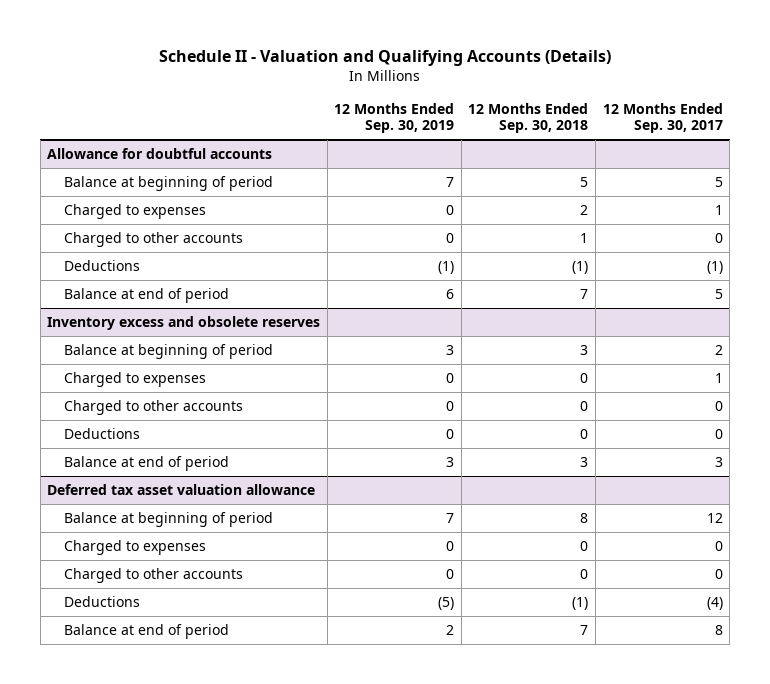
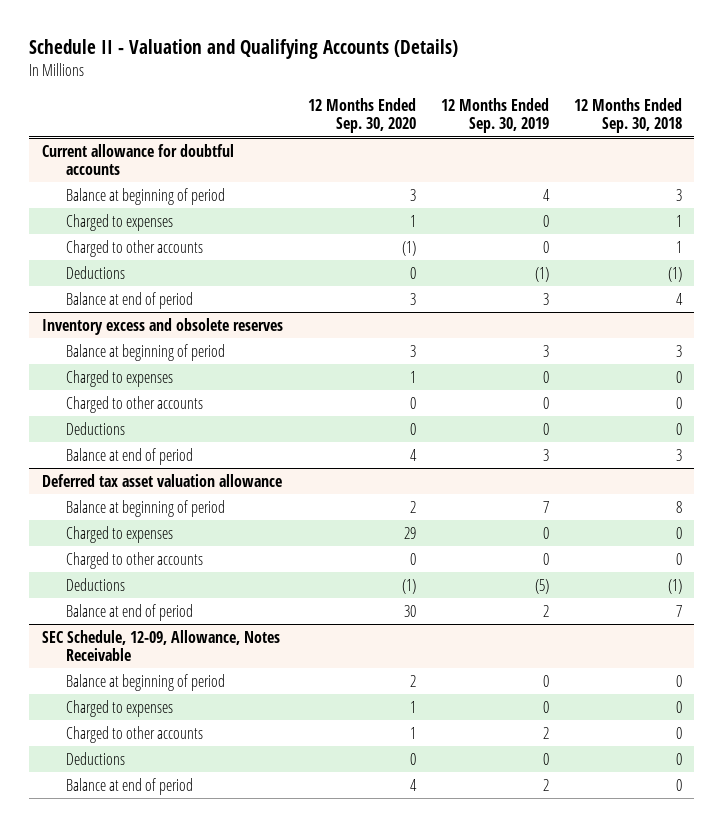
[602,102,723,134] 12 Months Ended Sep. 30, 2017 -> none
none -> [307,97,416,134] 12 Months Ended Sep. 30, 2020
[47,147,273,159] Allowance for doubtful accounts -> [41,143,234,176] Current allowance for doubtful accounts
[446,176,455,187] 7 -> [542,188,550,201] 4
[580,176,589,187] 5 -> [675,188,682,201] 3
[580,204,589,215] 2 -> [675,214,682,227] 1
[446,288,455,299] 6 -> [542,292,549,305] 3
[580,288,589,299] 7 -> [675,292,683,305] 4
none -> [41,629,280,662] SEC Schedule, 12-09, Allowance, Notes Receivable
none -> [65,673,225,691] Balance at beginning of period
none -> [65,699,173,717] Charged to expenses
none -> [65,725,203,743] Charged to other accounts
none -> [65,751,125,765] Deductions
none -> [65,777,193,795] Balance at end of period

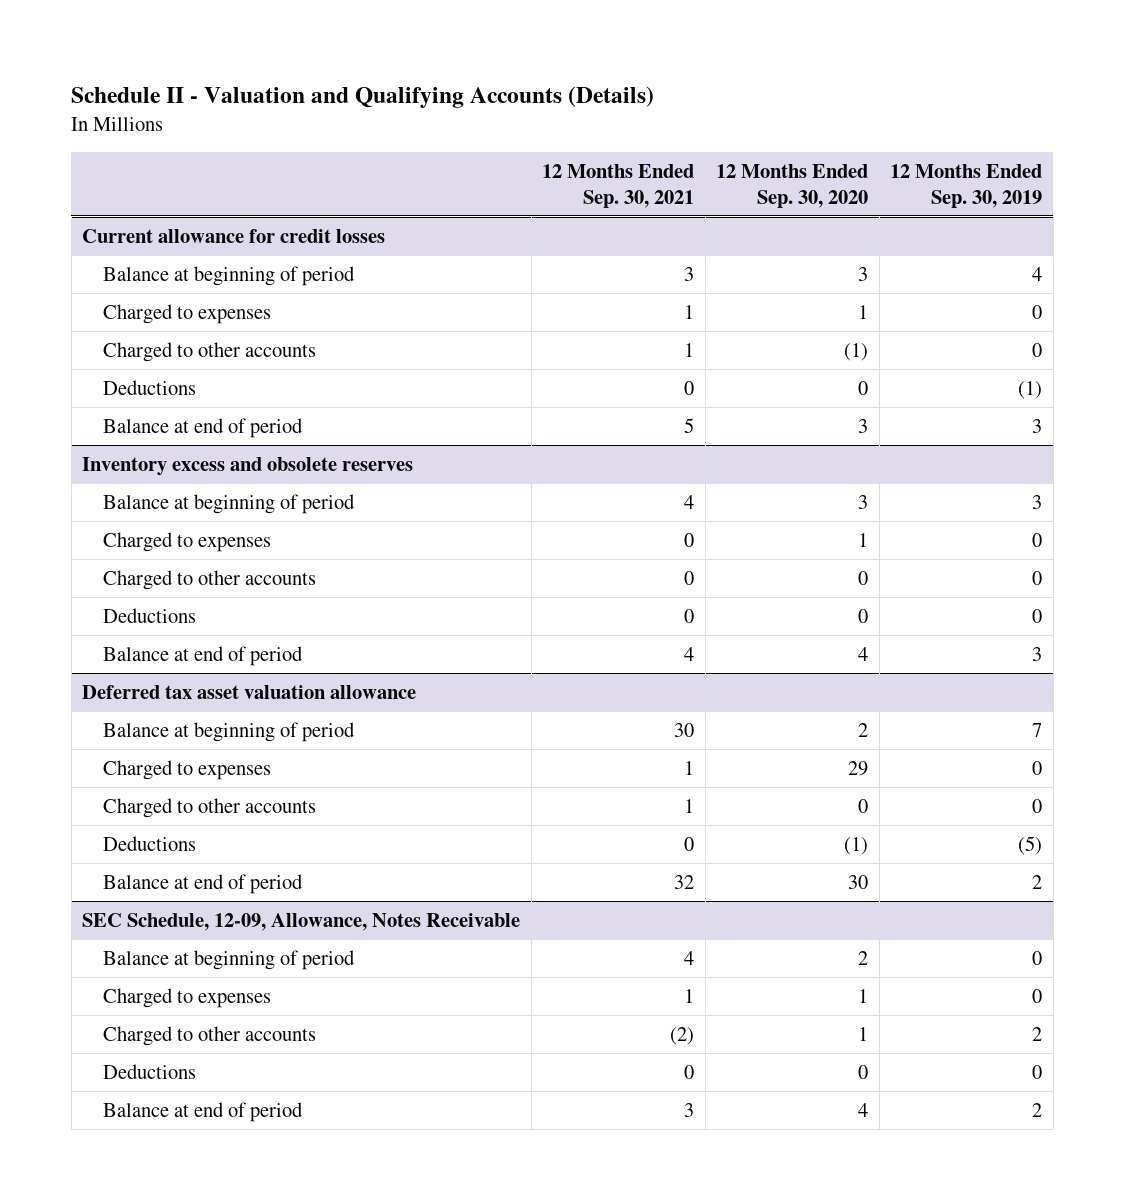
[573,97,682,134] 12 Months Ended Sep. 30, 2018 -> none
none -> [542,163,695,208] 12 Months Ended Sep. 30, 2021
[41,143,234,176] Current allowance for doubtful accounts -> [82,228,386,243] Current allowance for credit losses

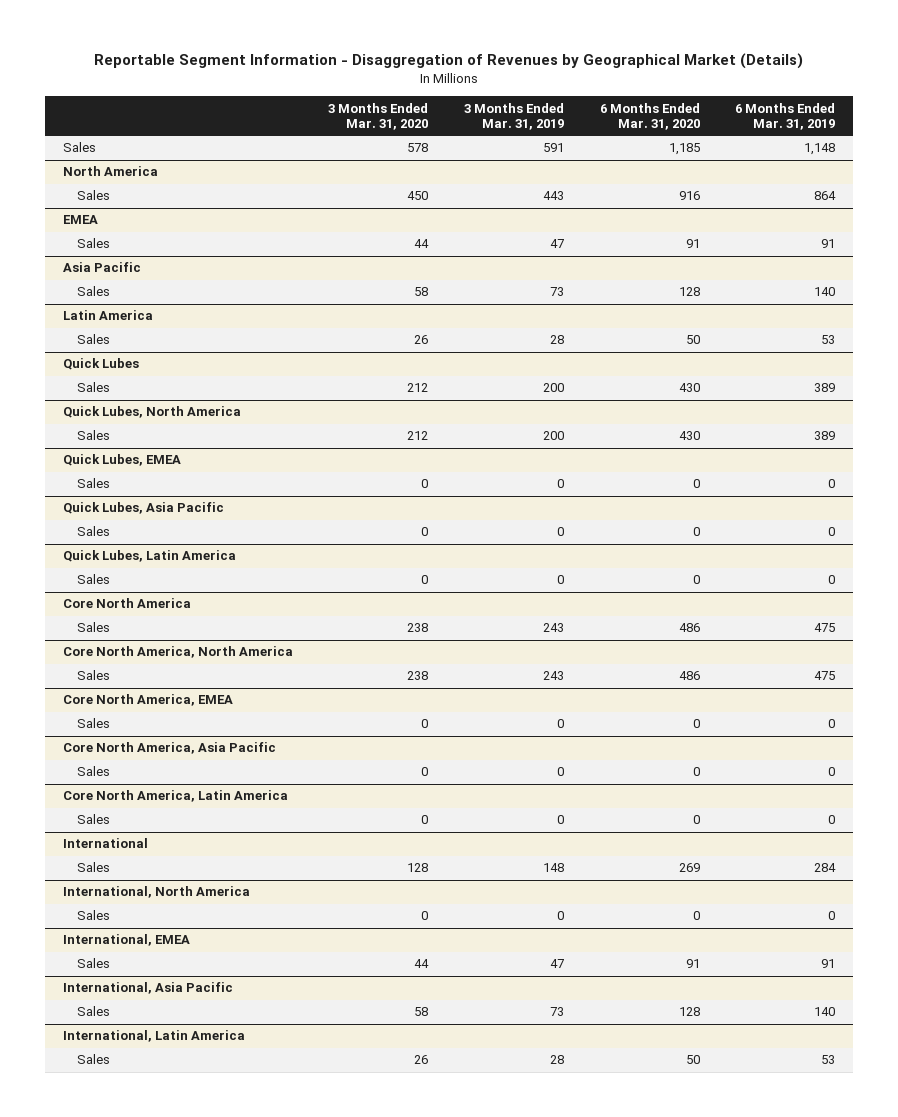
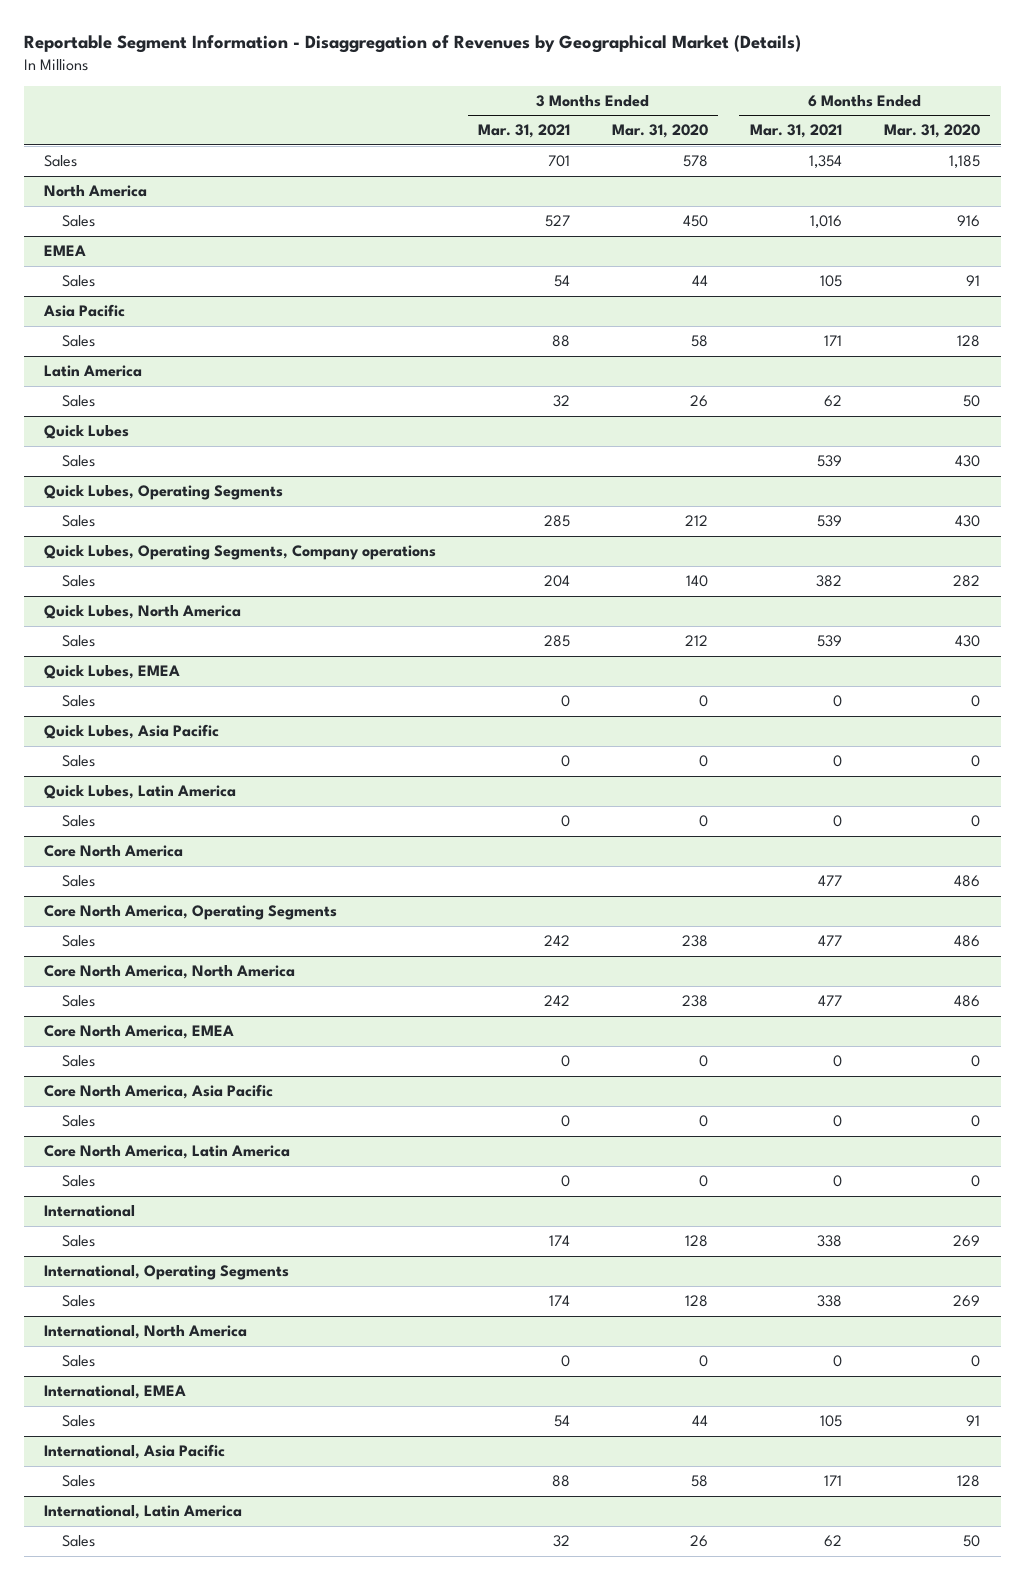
[464,102,565,130] 3 Months Ended Mar. 31, 2019 -> none
[735,102,836,130] 6 Months Ended Mar. 31, 2019 -> none
none -> [478,124,571,139] Mar. 31, 2021
none -> [749,124,842,139] Mar. 31, 2021
none -> [61,455,95,468] Sales
none -> [44,485,284,501] Quick Lubes, Operating Segments
none -> [44,545,437,561] Quick Lubes, Operating Segments, Company operations
none -> [61,575,95,588] Sales
none -> [61,875,95,888] Sales
none -> [44,905,338,921] Core North America, Operating Segments
none -> [44,1265,290,1281] International, Operating Segments
none -> [61,1295,95,1308] Sales

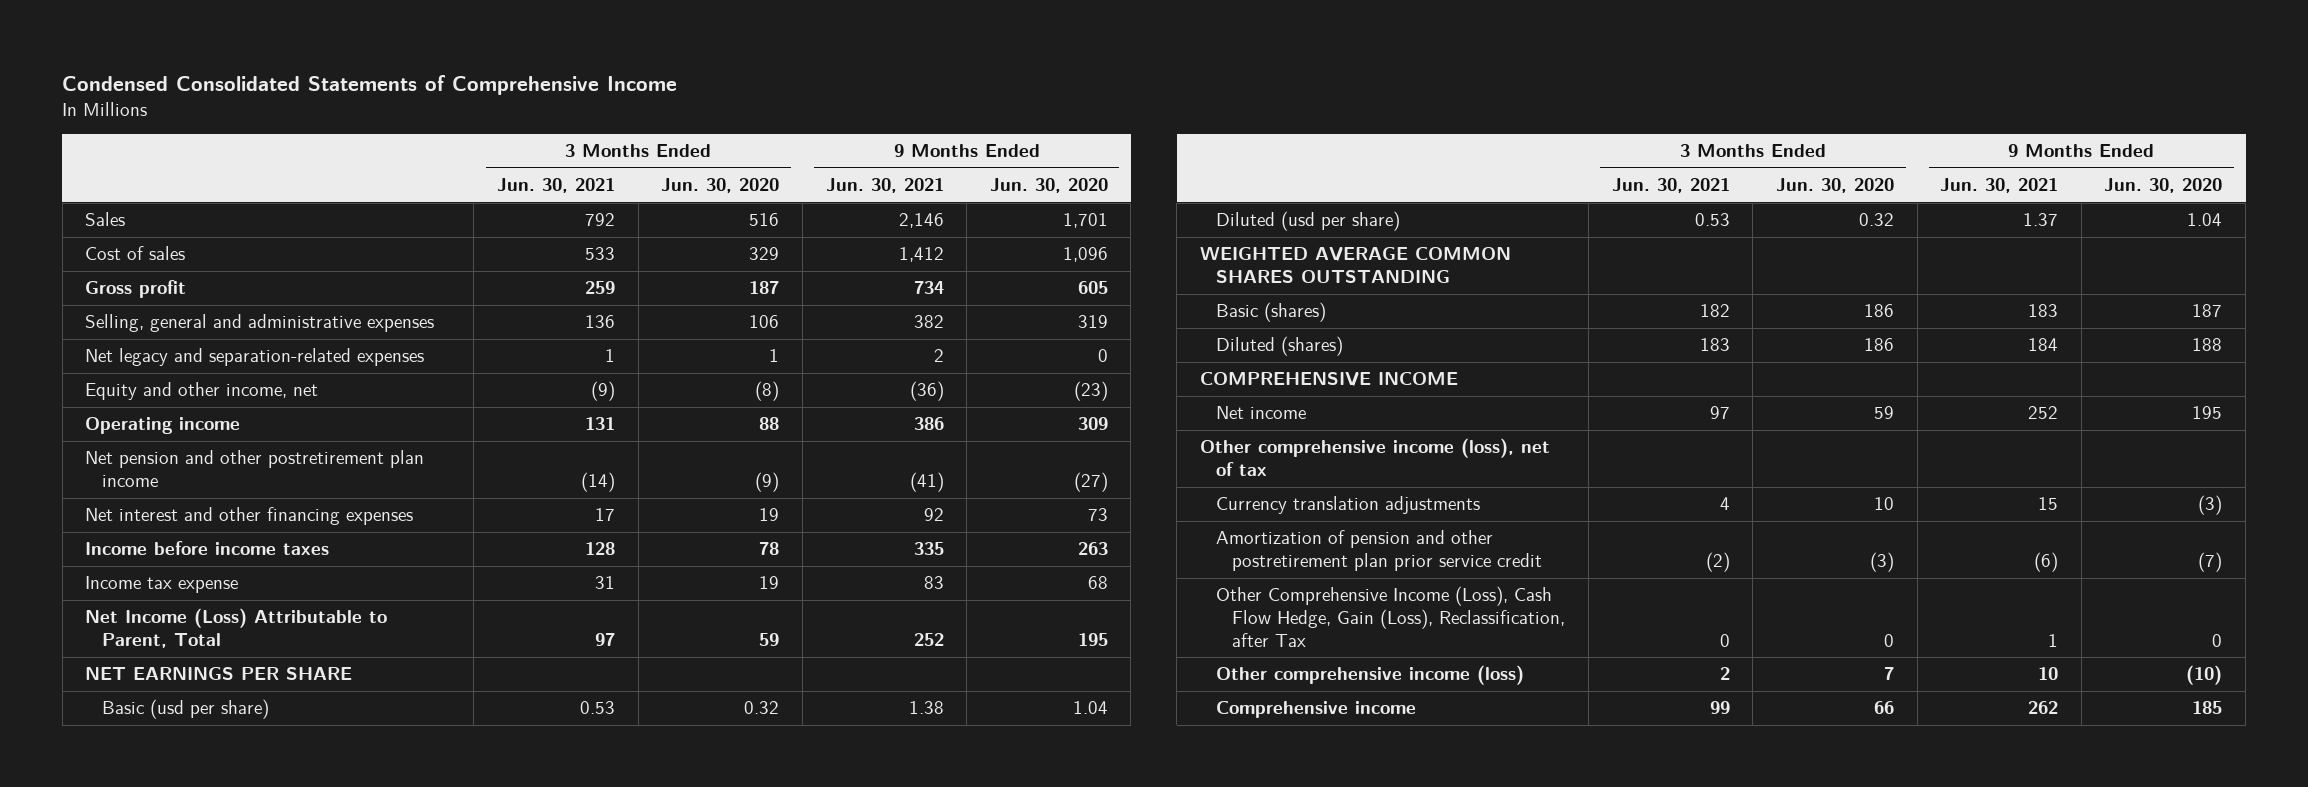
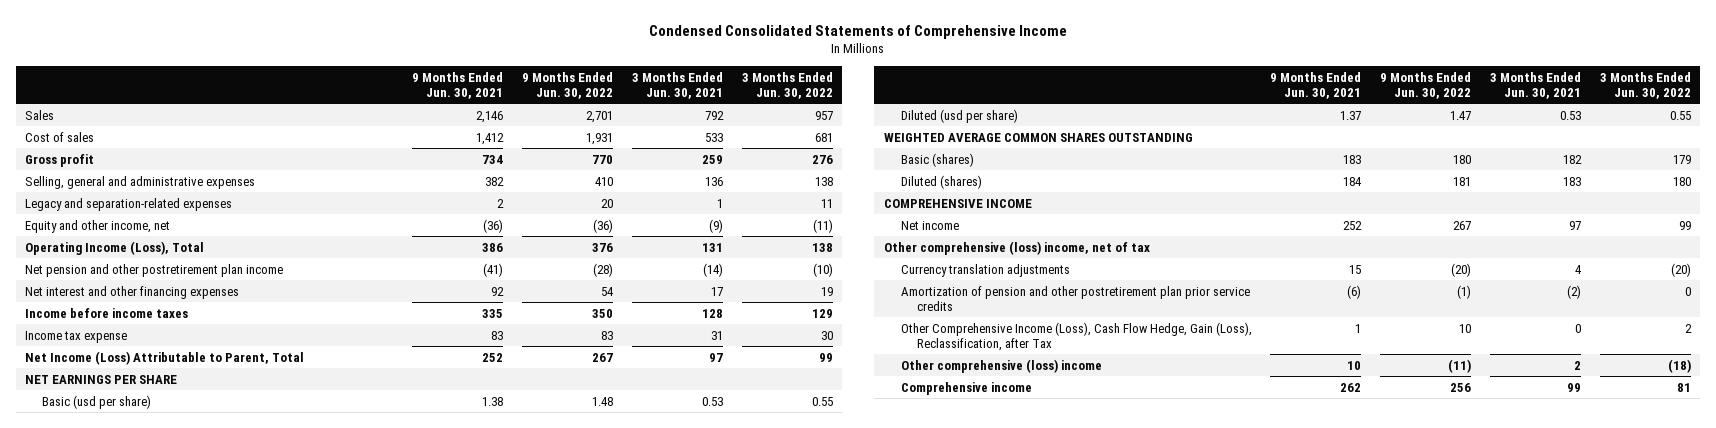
[661,178,780,194] Jun. 30, 2020 -> none
[989,178,1108,194] Jun. 30, 2020 -> none
none -> [522,71,614,99] 9 Months Ended Jun. 30, 2022
none -> [741,71,833,99] 3 Months Ended Jun. 30, 2022
[85,348,425,367] Net legacy and separation-related expenses -> [25,197,233,211] Legacy and separation-related expenses
[85,417,241,435] Operating income -> [25,240,205,255] Operating Income (Loss), Total
[1199,438,1550,477] Other comprehensive income (loss), net of tax -> [883,240,1150,255] Other comprehensive (loss) income, net of tax
[1216,530,1543,572] Amortization of pension and other postretirement plan prior service credit -> [900,285,1250,311] Amortization of pension and other postretirement plan prior service credits
[1216,665,1525,686] Other comprehensive income (loss) -> [900,358,1102,373] Other comprehensive (loss) income

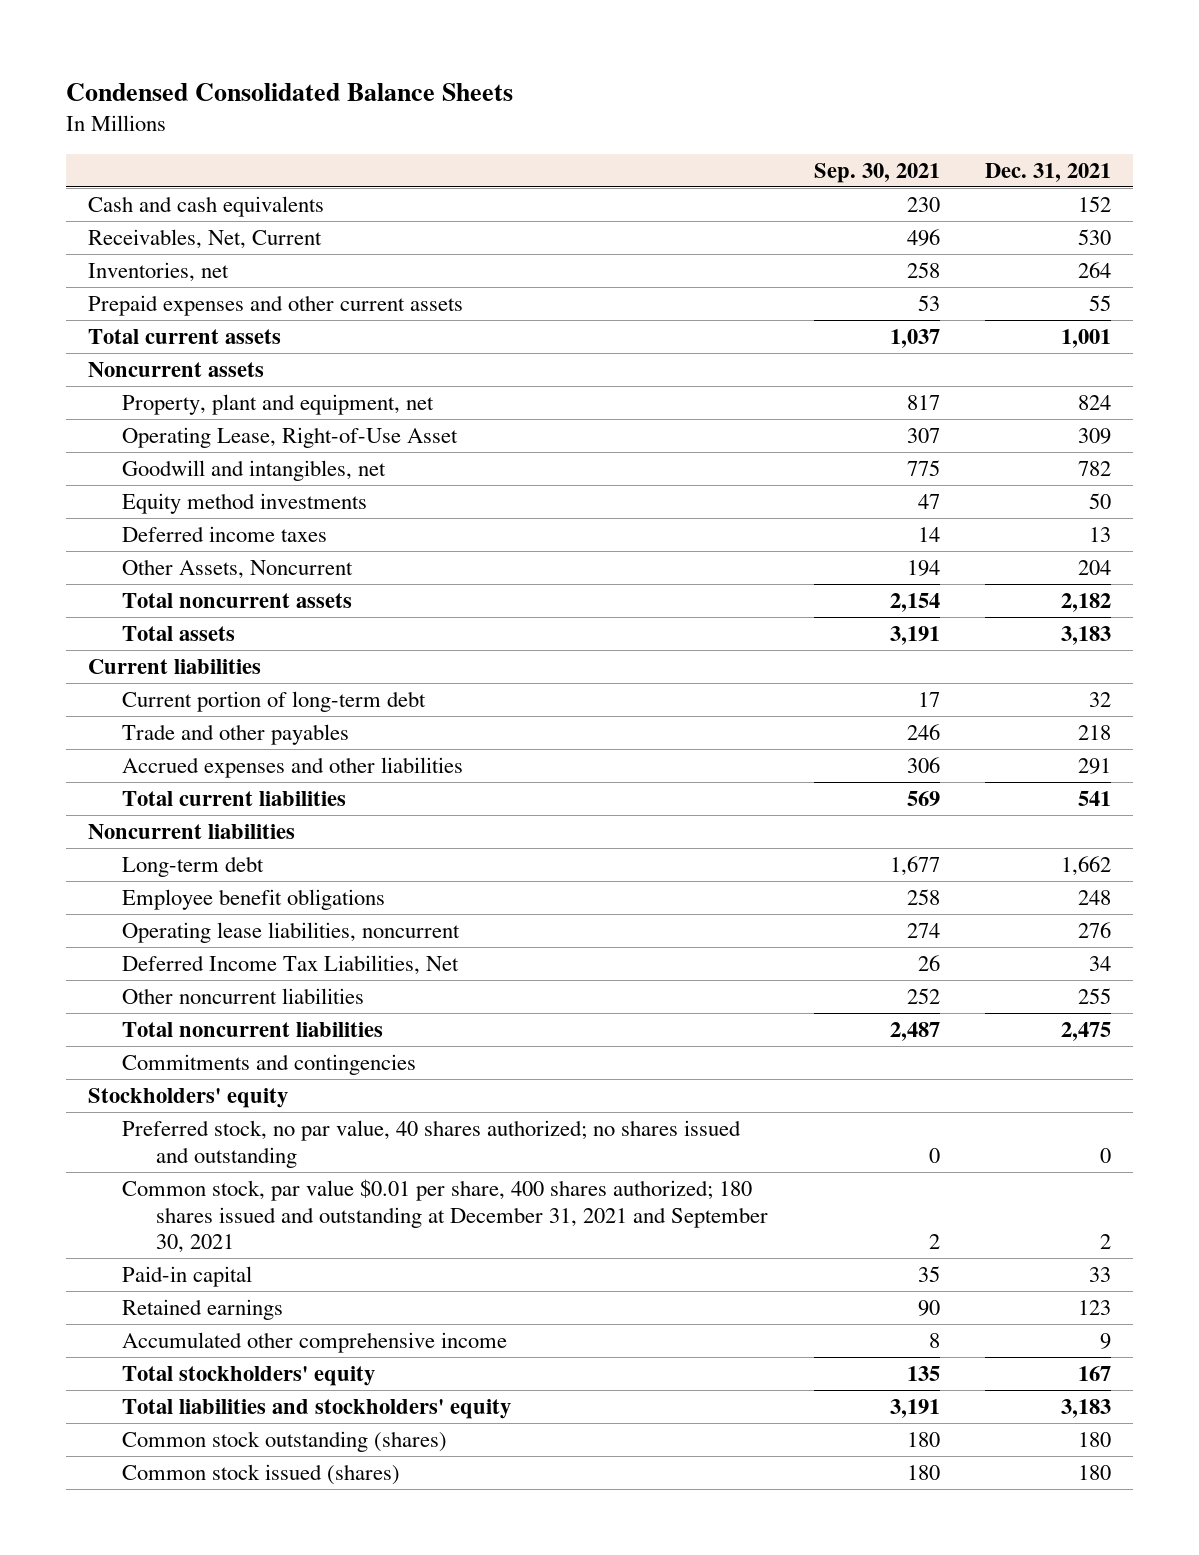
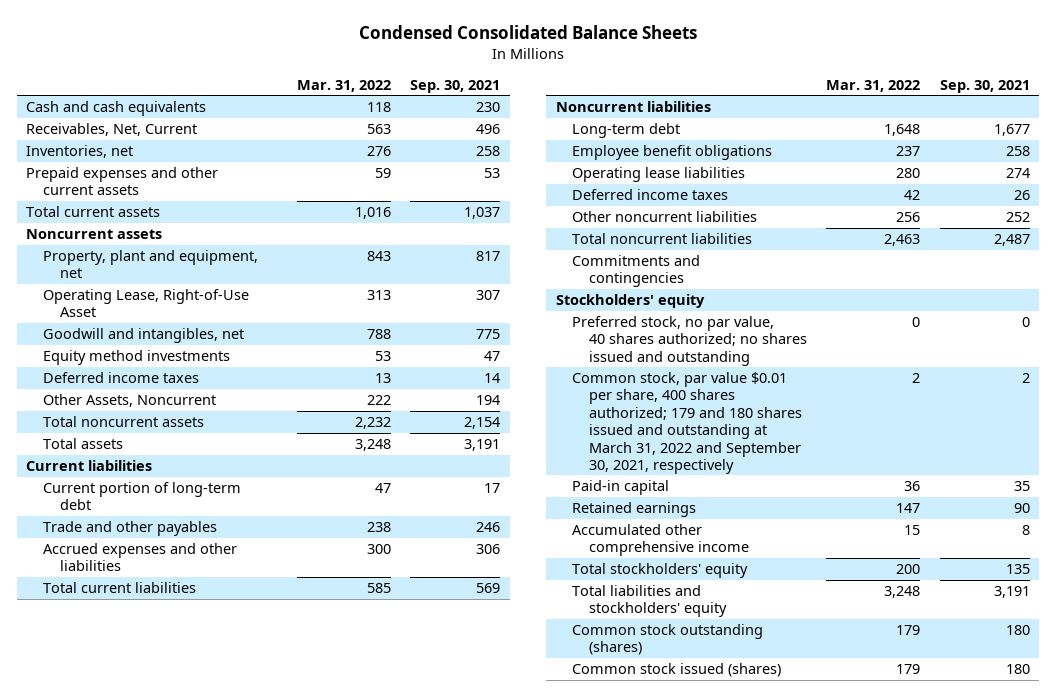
[984,162,1111,182] Dec. 31, 2021 -> none
none -> [297,79,392,92] Mar. 31, 2022
[122,921,461,943] Operating lease liabilities, noncurrent -> [572,167,746,183] Operating lease liabilities
[122,954,460,975] Deferred Income Tax Liabilities, Net -> [572,189,729,201] Deferred income taxes
[122,1178,769,1254] Common stock, par value $0.01 per share, 400 shares authorized; 180 shares issued and outstanding at December 31, 2021 and September 30, 2021 -> [572,372,803,474] Common stock, par value $0.01 per share, 400 shares authorized; 179 and 180 shares issued and outstanding at March 31, 2022 and September 30, 2021, respectively

